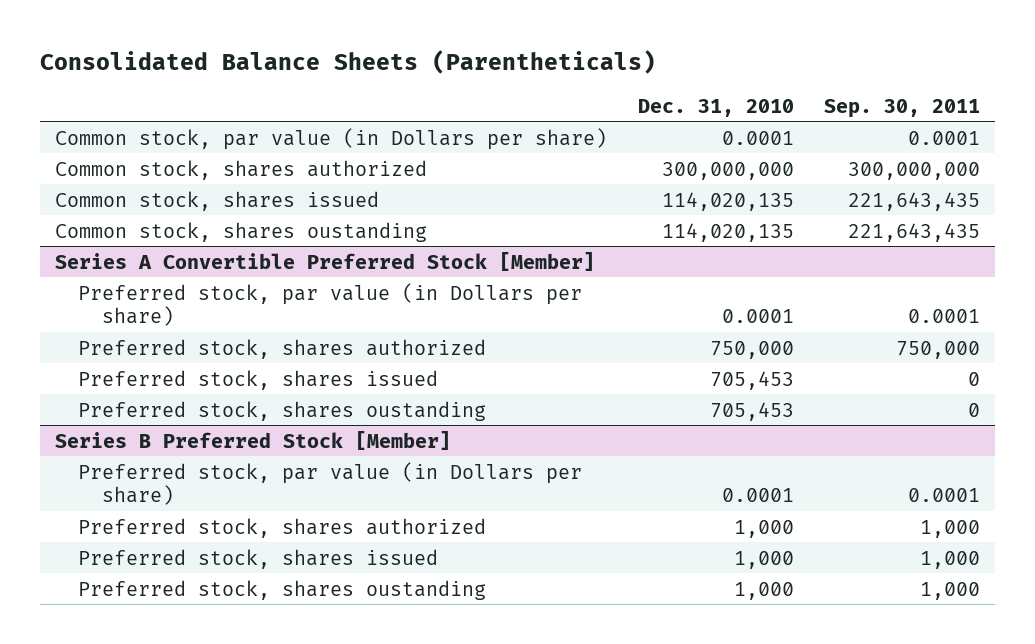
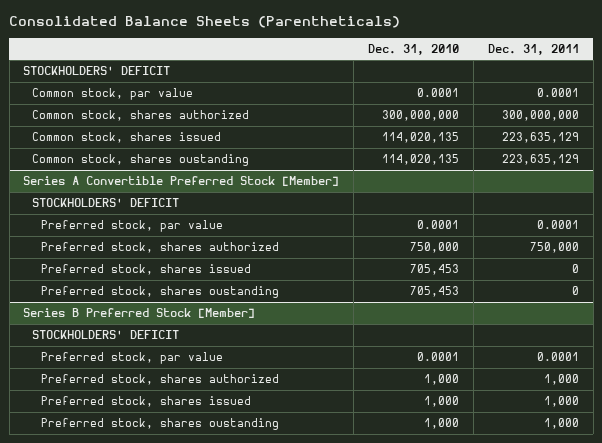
[823,98,980,118] Sep. 30, 2011 -> none
none -> [487,43,579,55] Dec. 31, 2011
none -> [23,66,171,76] STOCKHOLDERS' DEFICIT
[55,127,608,150] Common stock, par value (in Dollars per share) -> [32,88,194,101] Common stock, par value
none -> [32,198,180,208] STOCKHOLDERS' DEFICIT
[78,282,583,327] Preferred stock, par value (in Dollars per share) -> [41,220,224,233] Preferred stock, par value
none -> [32,330,180,340] STOCKHOLDERS' DEFICIT
[78,461,583,506] Preferred stock, par value (in Dollars per share) -> [41,352,224,365] Preferred stock, par value

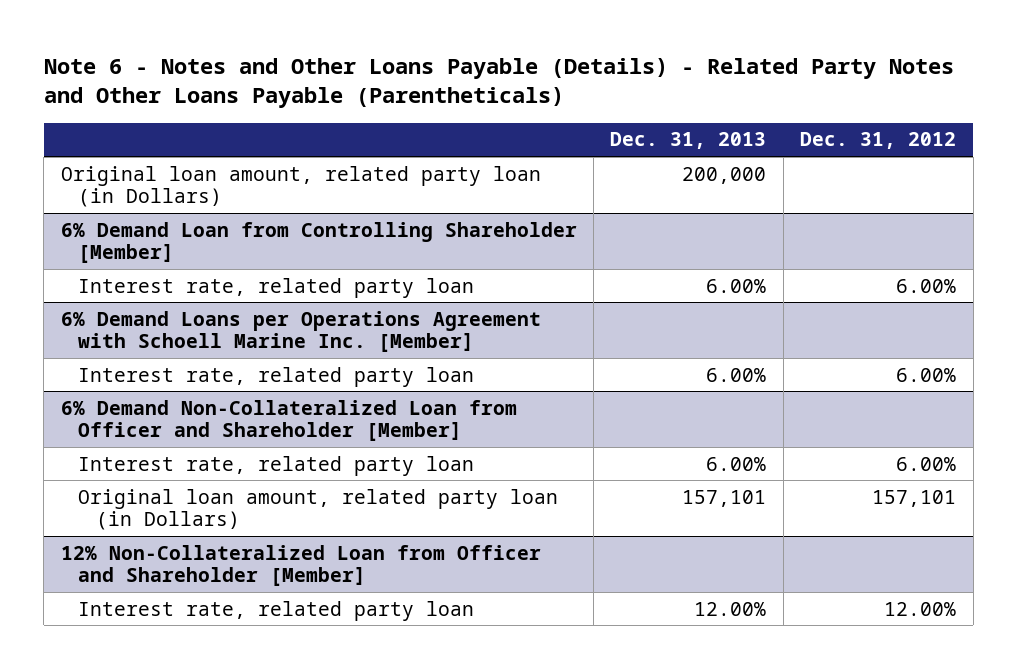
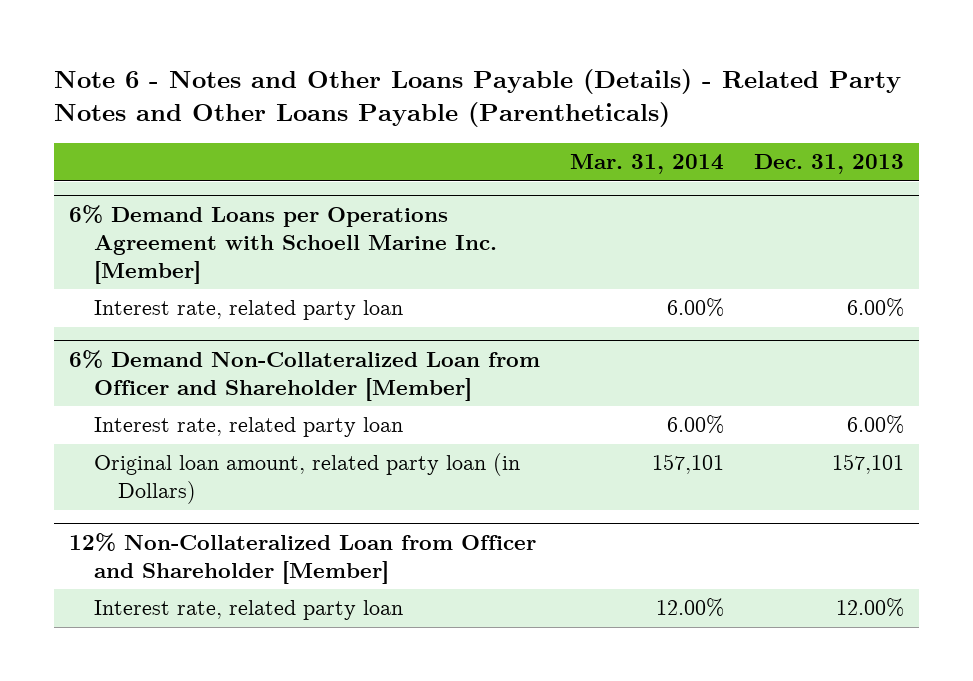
[800,132,957,150] Dec. 31, 2012 -> none
none -> [569,154,724,175] Mar. 31, 2014
[60,165,541,208] Original loan amount, rеlatеd party loan (in Dollars) -> none
[60,221,577,264] 6% Demand Loan from Controlling Shareholder [Member] -> none
[78,277,475,298] Intеrеst ratе, rеlatеd party loan -> none

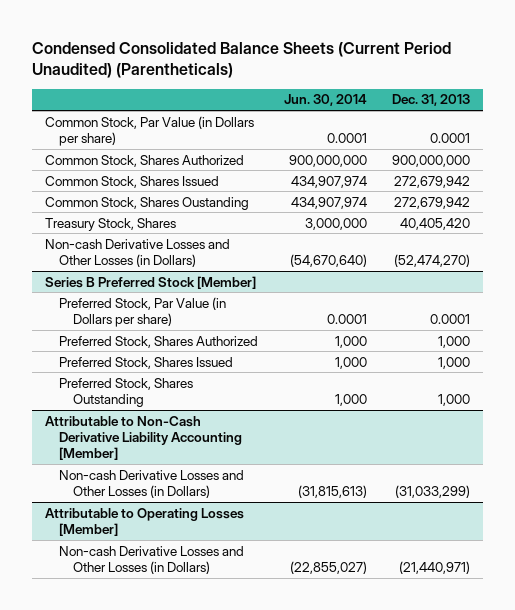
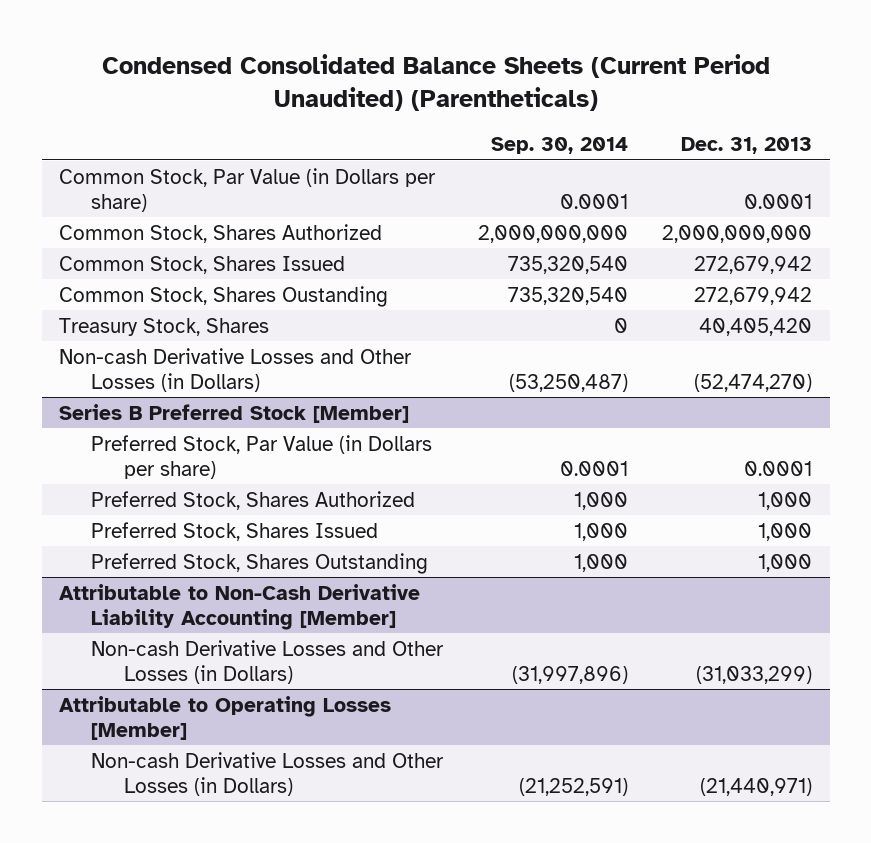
[283,94,367,107] Jun. 30, 2014 -> none
none -> [490,137,628,155] Sep. 30, 2014
[392,154,471,167] 900,000,000 -> [662,224,813,243] 2,000,000,000

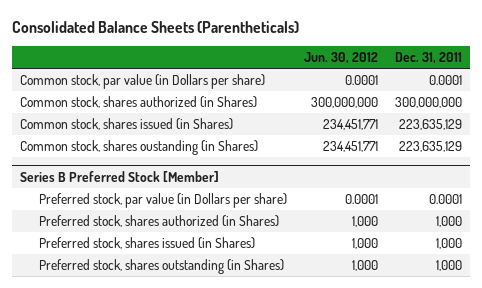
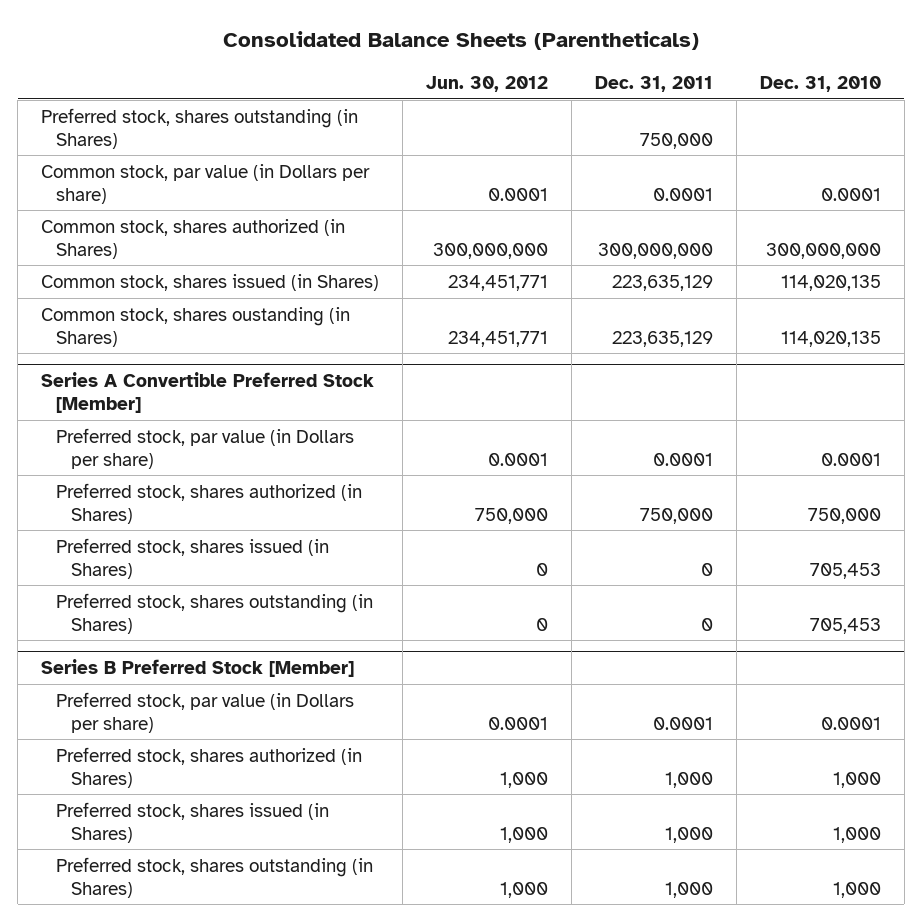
none -> [759,76,881,93] Dec. 31, 2010
none -> [41,107,359,149] Preferred stock, shares outstanding (in Shares)
none -> [41,372,375,413] Series A Convertible Preferred Stock [Member]
none -> [56,427,355,469] Preferred stock, par value (in Dollars per share)
none -> [56,482,363,524] Preferred stock, shares authorized (in Shares)
none -> [56,537,330,579] Preferred stock, shares issued (in Shares)
none -> [56,592,374,634] Preferred stock, shares outstanding (in Shares)

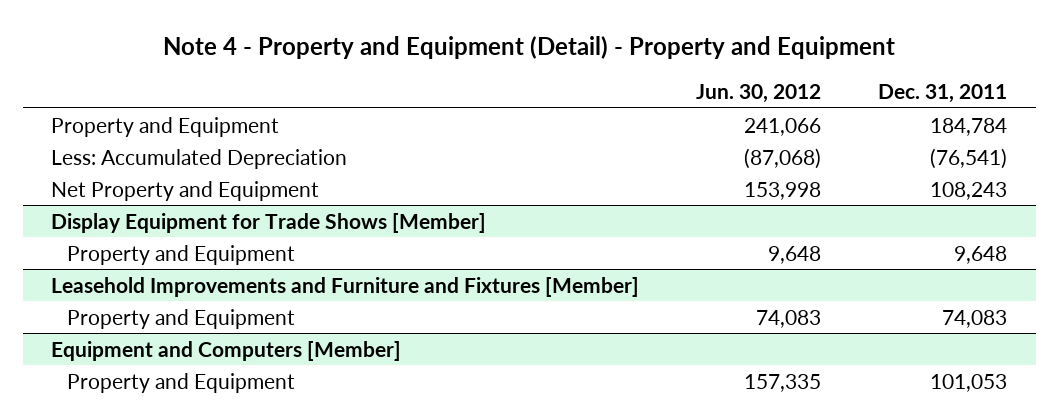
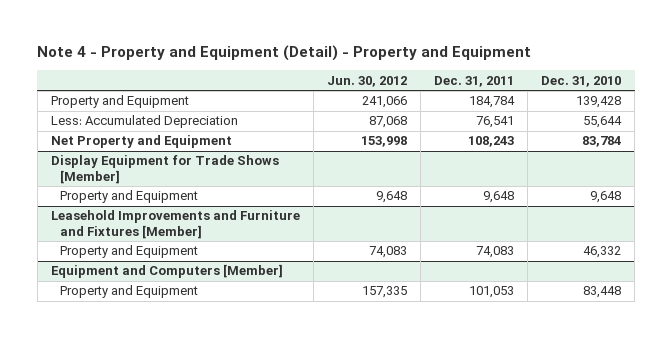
none -> [541,75,622,87] Dec. 31, 2010
[744,147,822,169] (87,068) -> [368,116,407,129] 87,068
[930,147,1008,169] (76,541) -> [476,116,515,129] 76,541

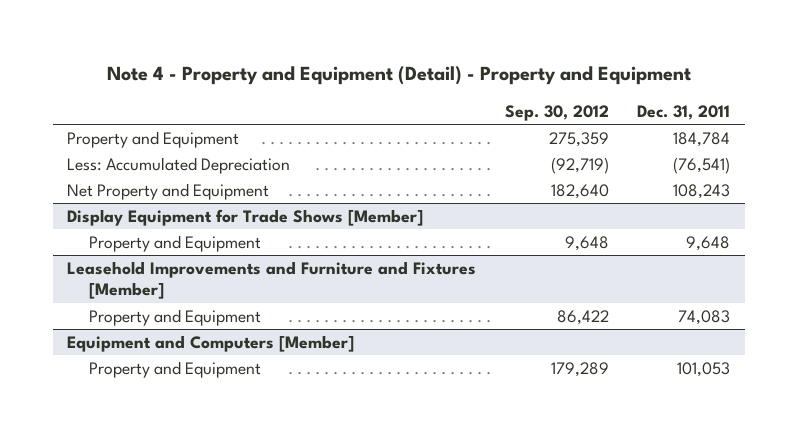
[326,75,407,87] Jun. 30, 2012 -> none
[541,75,622,87] Dec. 31, 2010 -> none
none -> [504,104,609,121] Sep. 30, 2012
[476,116,515,129] 76,541 -> [673,156,731,174] (76,541)

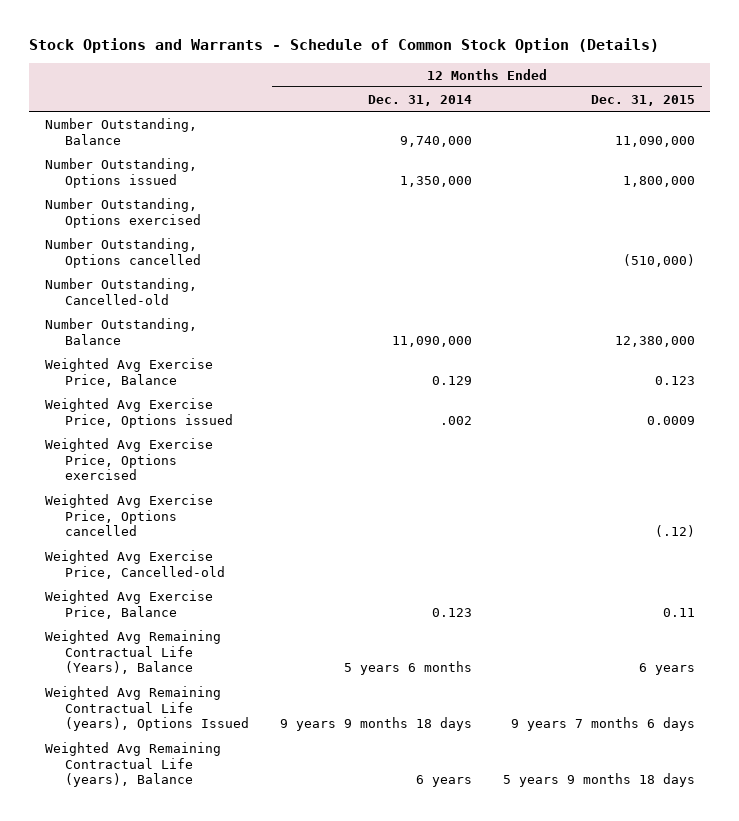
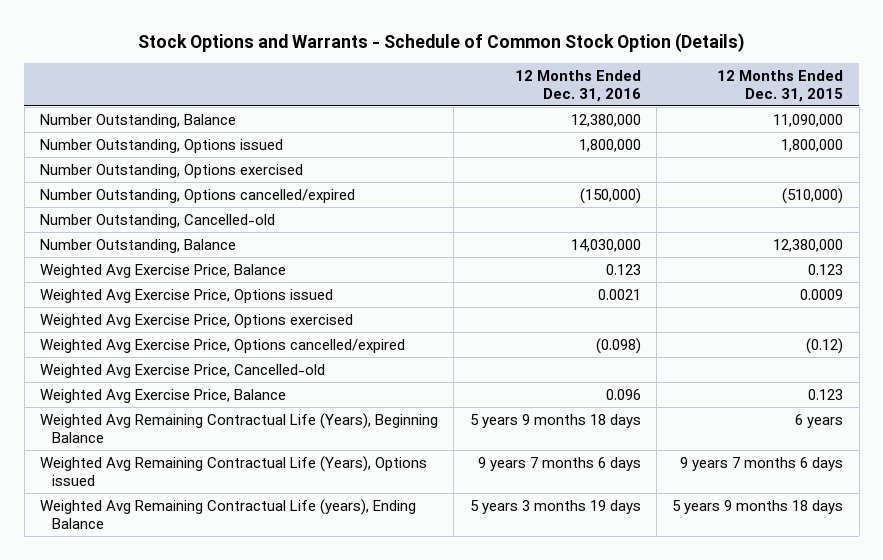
[367,94,472,106] Dec. 31, 2014 -> none
none -> [514,69,641,102] 12 Months Ended Dec. 31, 2016
[44,237,201,268] Number Outstanding, Options cancelled -> [39,188,355,203] Number Outstanding, Options cancelled/expired
[44,493,213,537] Weighted Avg Exercise Price, Options cancelled -> [39,338,405,353] Weighted Avg Exercise Price, Options cancelled/expired
[654,525,695,538] (.12) -> [806,337,844,354] (0.12)
[662,607,695,617] 0.11 -> [808,388,844,400] 0.123
[44,629,221,675] Weighted Avg Remaining Contractual Life (Years), Balance -> [39,412,438,444] Weighted Avg Remaining Contractual Life (Years), Beginning Balance
[44,685,249,732] Weighted Avg Remaining Contractual Life (years), Options Issued -> [39,455,427,487] Weighted Avg Remaining Contractual Life (Years), Options issued
[44,741,221,788] Weighted Avg Remaining Contractual Life (years), Balance -> [39,498,416,530] Weighted Avg Remaining Contractual Life (years), Ending Balance

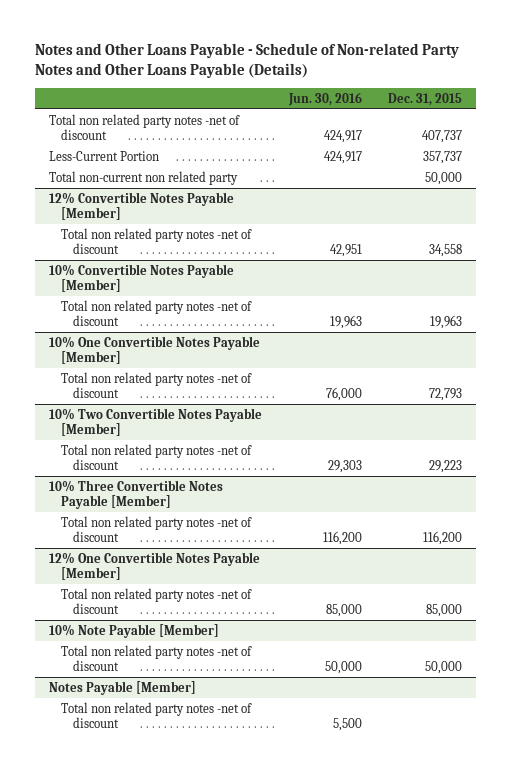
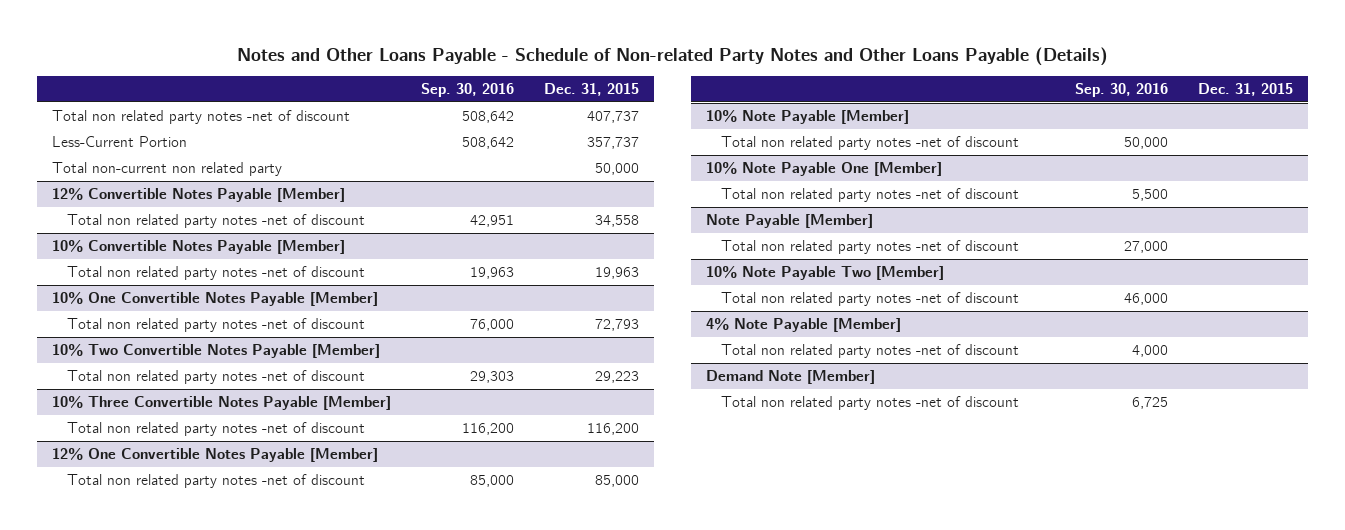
[287,91,362,106] Jun. 30, 2016 -> none
none -> [420,82,514,97] Sep. 30, 2016
[60,644,252,671] Total non related party notes -net of discount -> none
[48,680,196,695] Notes Payable [Member] -> none
none -> [706,161,943,176] 10% Note Payable One [Member]
none -> [720,187,1019,202] Total non related party notes -net of discount
none -> [706,213,874,228] Note Payable [Member]
none -> [720,239,1019,254] Total non related party notes -net of discount
none -> [706,265,945,280] 10% Note Payable Two [Member]
none -> [720,291,1019,306] Total non related party notes -net of discount
none -> [706,317,902,332] 4% Note Payable [Member]
none -> [720,343,1019,358] Total non related party notes -net of discount
none -> [706,369,876,384] Demand Note [Member]
none -> [720,395,1019,410] Total non related party notes -net of discount

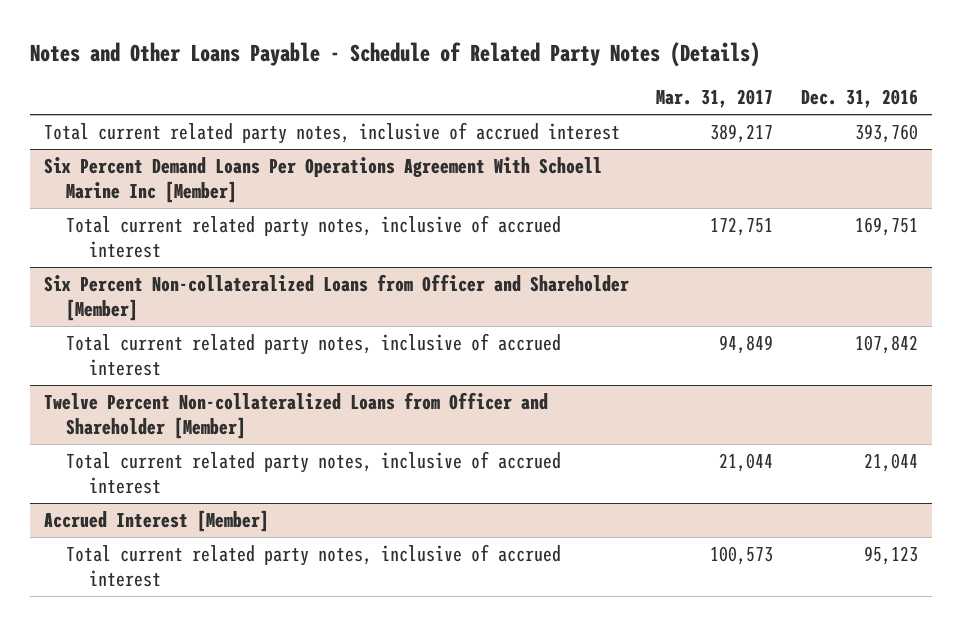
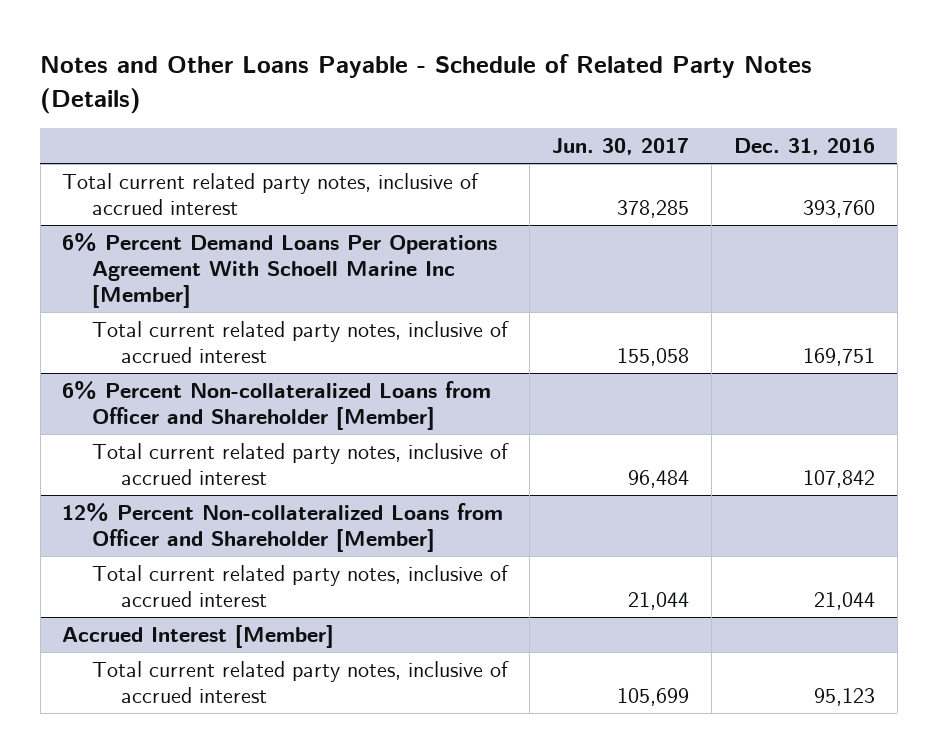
[656,89,774,109] Mar. 31, 2017 -> none
none -> [552,138,690,156] Jun. 30, 2017
[43,156,602,204] Six Percent Demand Loans Per Operations Agreement With Schoell Marine Inc [Member] -> [62,233,498,308] 6% Percent Demand Loans Per Operations Agreement With Schoell Marine Inc [Member]
[43,273,629,322] Six Percent Non-collateralized Loans from Officer and Shareholder [Member] -> [62,381,492,431] 6% Percent Non-collateralized Loans from Officer and Shareholder [Member]
[43,391,548,440] Twelve Percent Non-collateralized Loans from Officer and Shareholder [Member] -> [62,503,504,553] 12% Percent Non-collateralized Loans from Officer and Shareholder [Member]

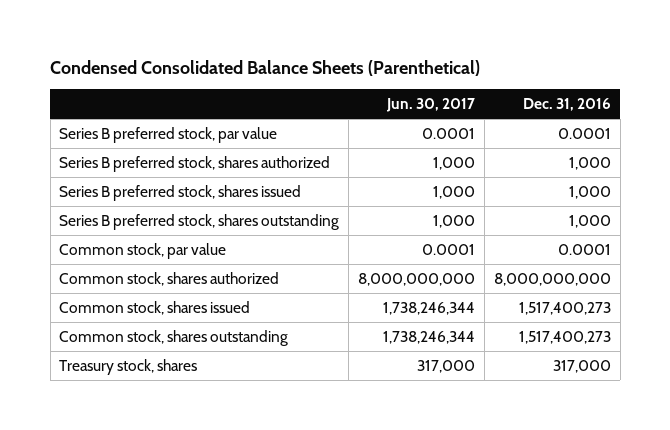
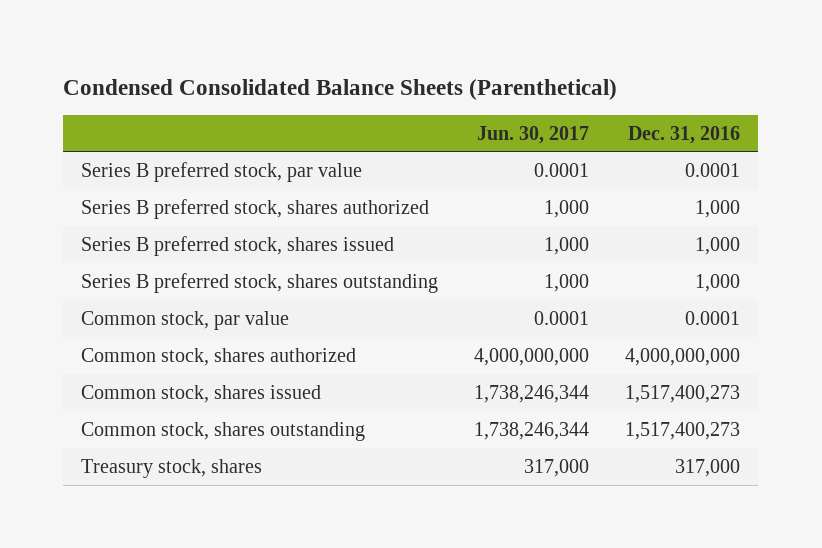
[358,272,476,286] 8,000,000,000 -> [474,347,590,366] 4,000,000,000
[493,272,611,286] 8,000,000,000 -> [625,347,741,366] 4,000,000,000

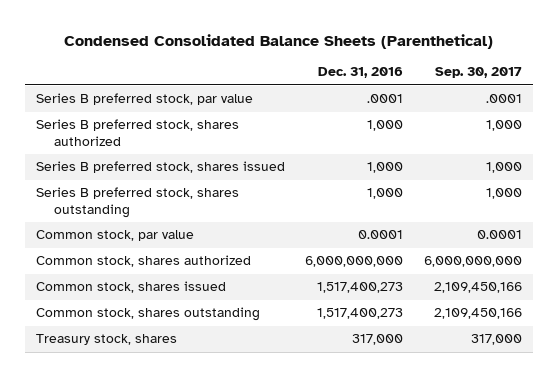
[477,125,590,144] Jun. 30, 2017 -> none
none -> [435,67,523,79] Sep. 30, 2017
[685,162,741,177] 0.0001 -> [367,94,404,104] .0001
[625,347,741,366] 4,000,000,000 -> [305,256,404,268] 6,000,000,000

